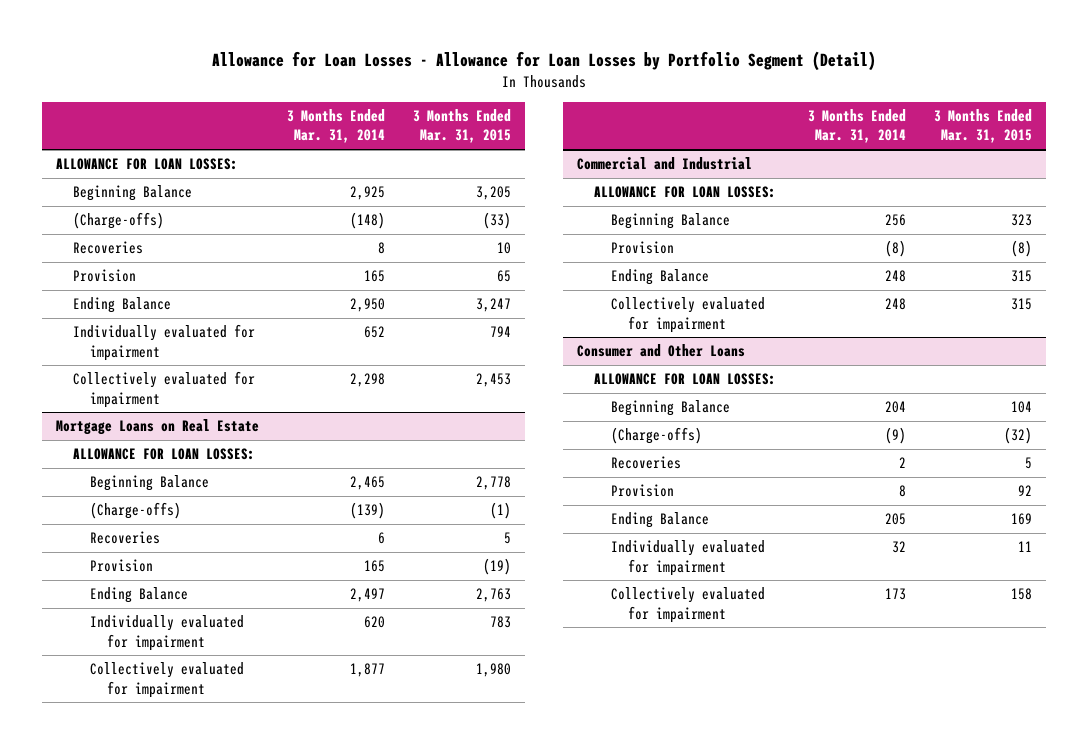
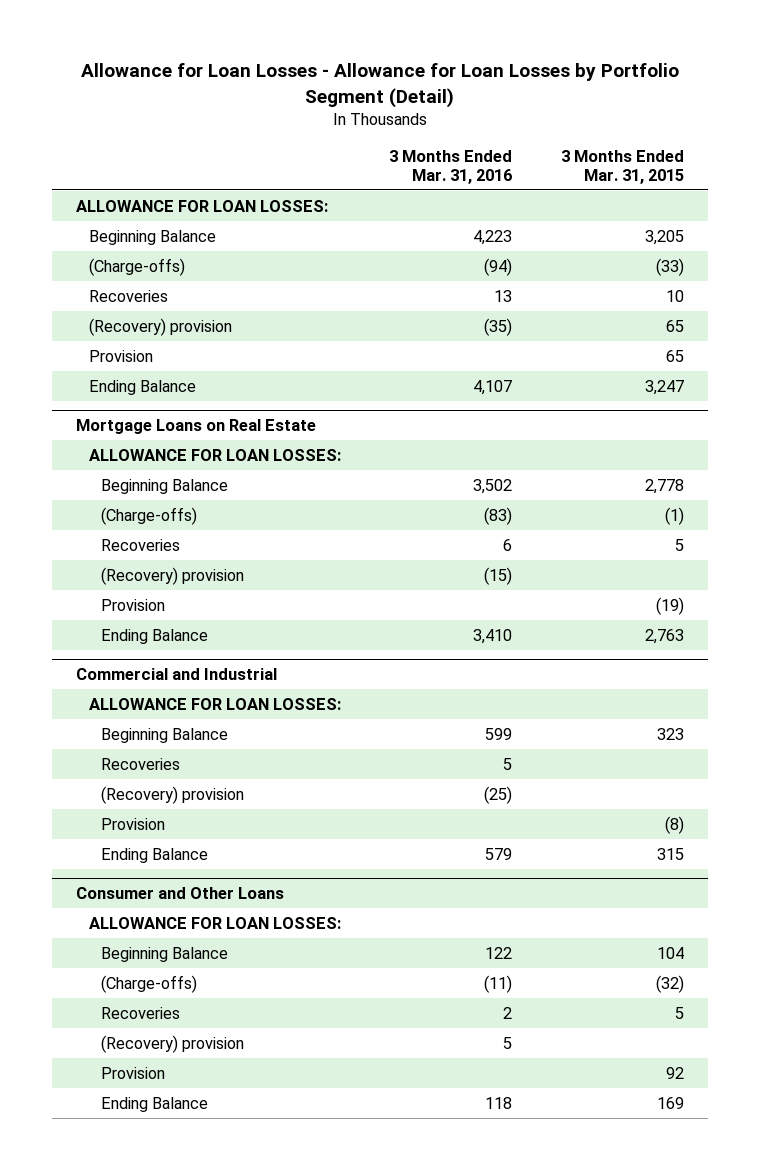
[287,109,386,144] 3 Months Ended Mar. 31, 2014 -> none
none -> [389,149,513,184] 3 Months Ended Mar. 31, 2016
none -> [88,317,232,336] (Recovery) provision
[73,324,256,361] Individually evaluated for impairment -> none
[73,371,256,408] Collectively evaluated for impairment -> none
none -> [101,566,245,585] (Recovery) provision
[90,615,245,651] Individually evaluated for impairment -> none
[90,662,245,698] Collectively evaluated for impairment -> none
none -> [101,757,181,770] Recoveries
none -> [101,785,245,804] (Recovery) provision
[611,297,766,333] Collectively evaluated for impairment -> none
none -> [101,1034,245,1053] (Recovery) provision
[611,540,766,576] Individually evaluated for impairment -> none
[611,587,766,623] Collectively evaluated for impairment -> none

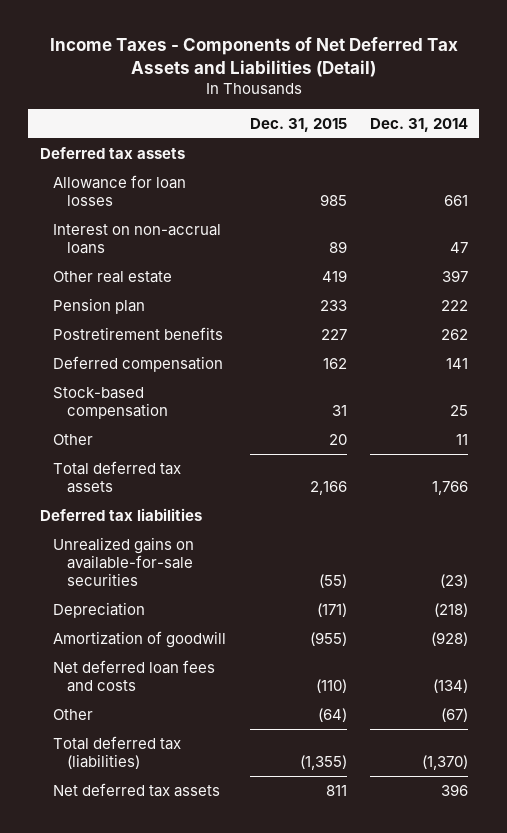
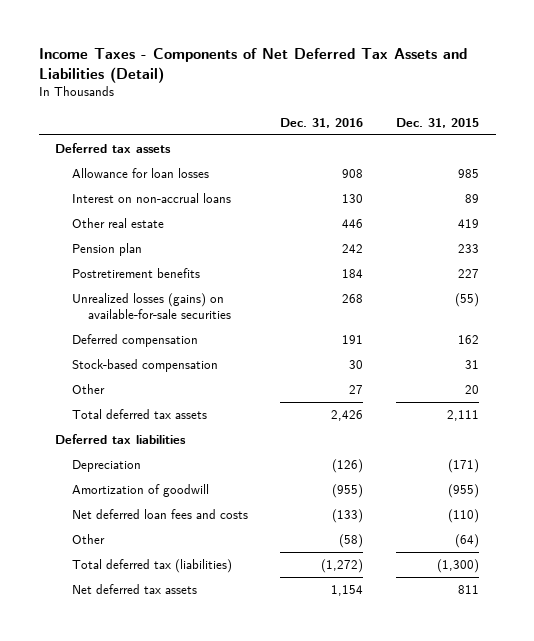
[369,117,468,132] Dec. 31, 2014 -> none
none -> [280,117,364,128] Dec. 31, 2016
none -> [71,293,232,319] Unrealized losses (gains) on available-for-sale securities
[309,481,347,496] 2,166 -> [447,410,480,422] 2,111
[53,536,195,587] Unrealized gains on available-for-sale securities -> none
[299,755,347,771] (1,355) -> [437,559,480,574] (1,300)

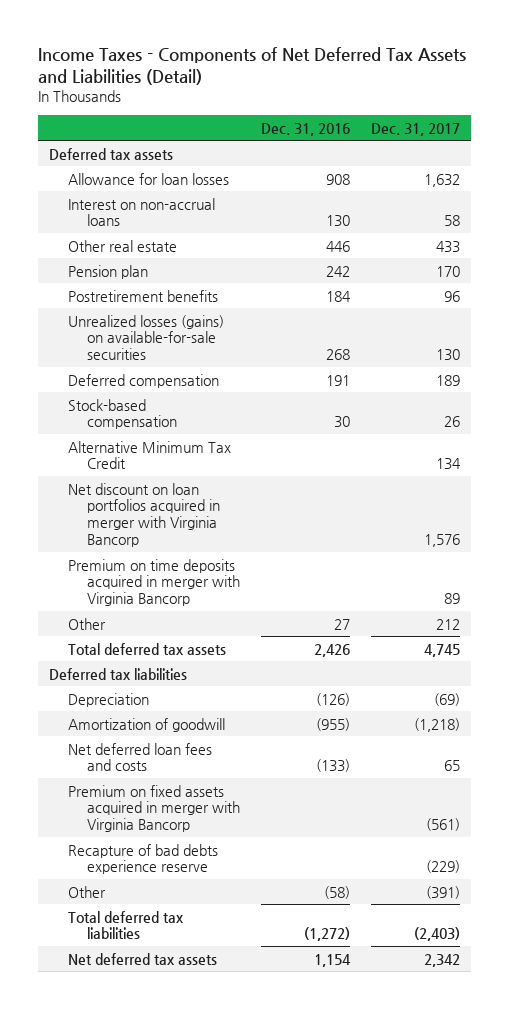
[396,117,480,128] Dec. 31, 2015 -> none
none -> [371,122,461,136] Dec. 31, 2017
none -> [67,440,231,470] Alternative Minimum Tax Credit
none -> [67,482,220,548] Net discount on loan portfolios acquired in merger with Virginia Bancorp
none -> [67,558,240,607] Premium on time deposits acquired in merger with Virginia Bancorp
none -> [67,784,240,833] Premium on fixed assets acquired in merger with Virginia Bancorp
none -> [67,843,218,875] Recapture of bad debts experience reserve
[71,559,232,574] Total deferred tax (liabilities) -> [67,910,184,940] Total deferred tax liabilities

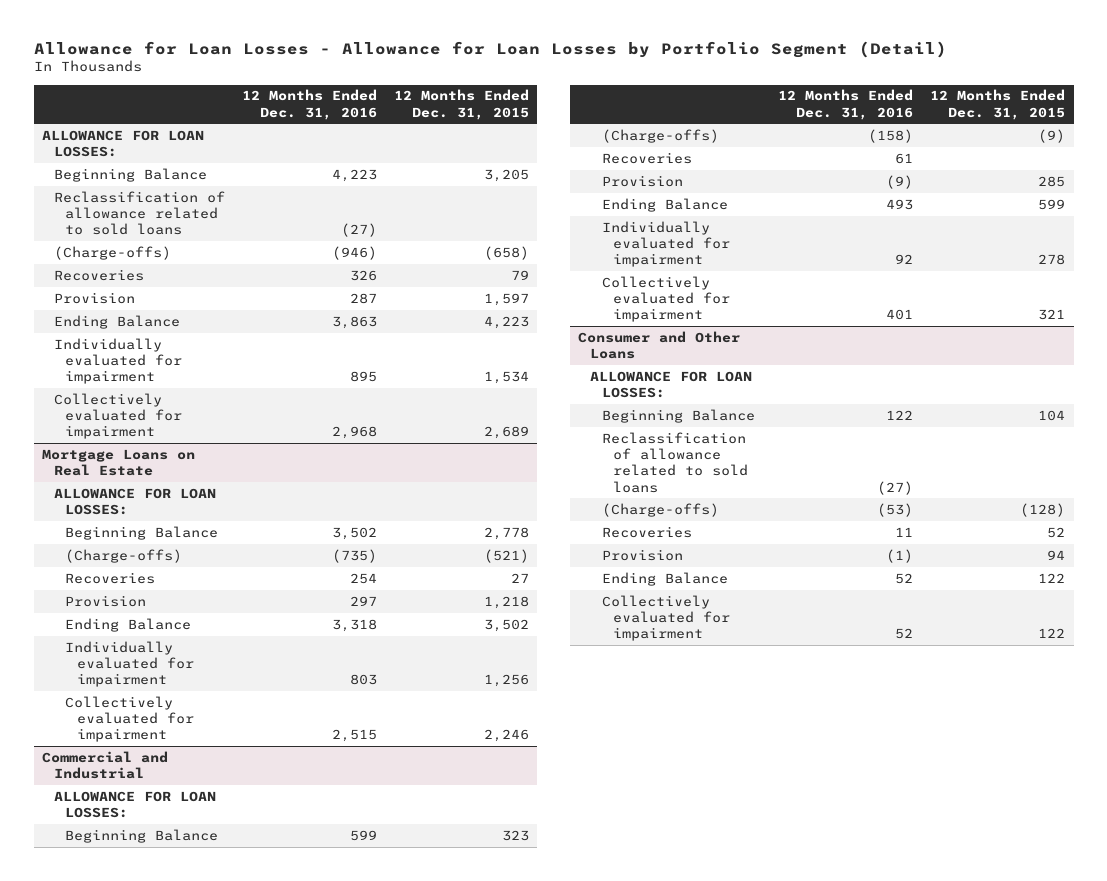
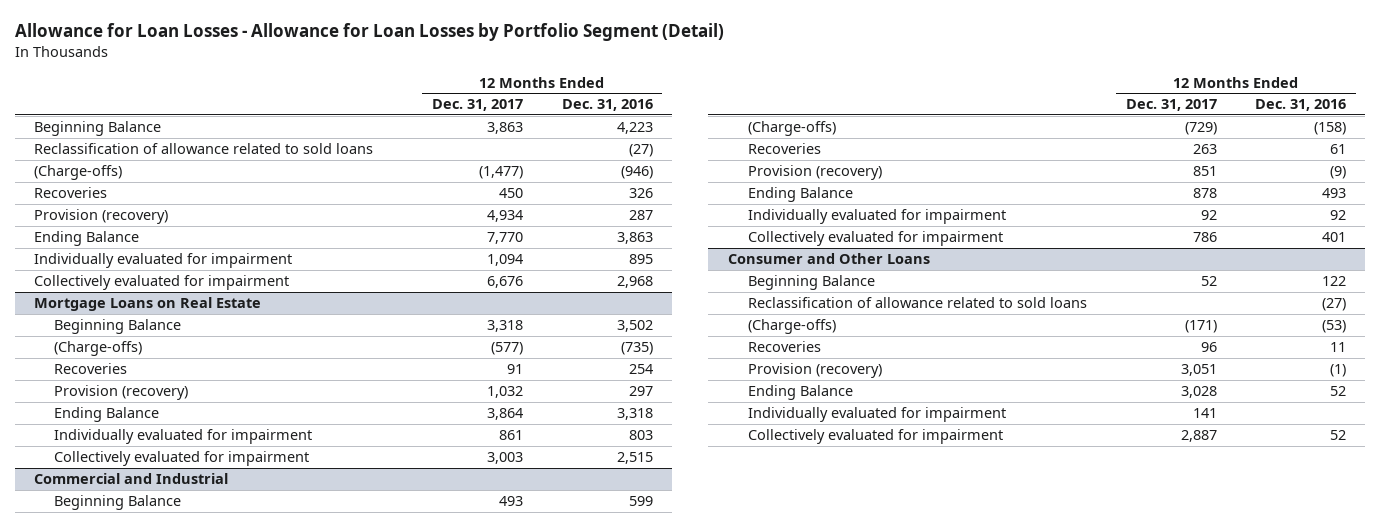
[393,89,529,120] 12 Months Ended Dec. 31, 2015 -> none
none -> [431,99,523,112] Dec. 31, 2017
[42,129,205,158] ALLOWANCE FOR LOAN LOSSES: -> none
[53,291,135,304] Provision -> [33,209,168,225] Provision (recovery)
[53,487,216,516] ALLOWANCE FOR LOAN LOSSES: -> none
[65,594,147,607] Provision -> [54,385,189,401] Provision (recovery)
[53,790,216,819] ALLOWANCE FOR LOAN LOSSES: -> none
[601,174,683,187] Provision -> [748,165,883,181] Provision (recovery)
[590,370,753,399] ALLOWANCE FOR LOAN LOSSES: -> none
[601,548,683,561] Provision -> [748,363,883,379] Provision (recovery)
none -> [748,407,1007,423] Individually evaluated for impairment

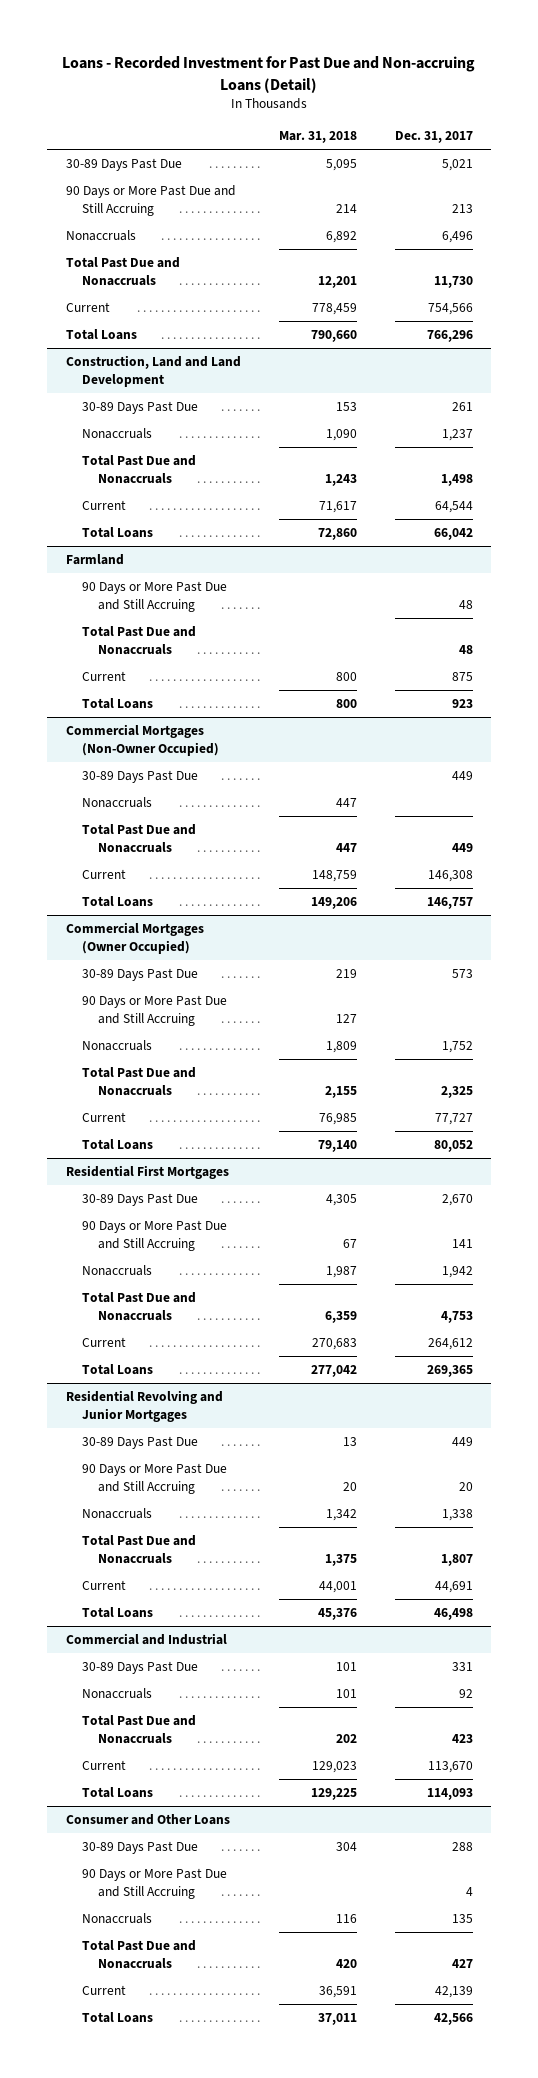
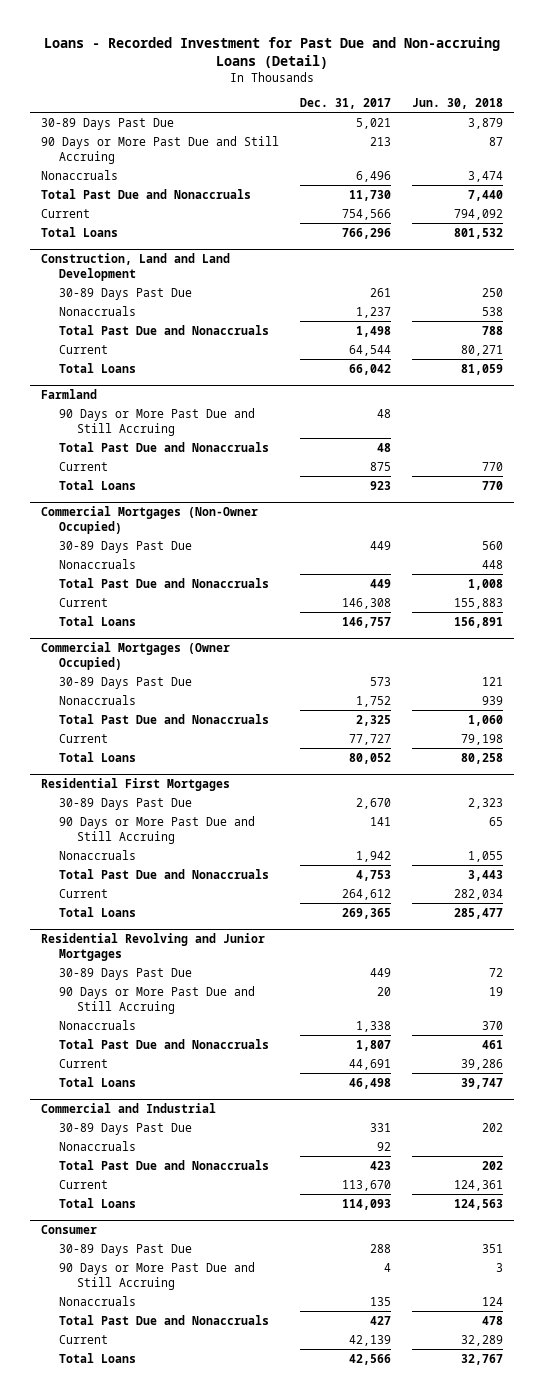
[278,130,357,143] Mar. 31, 2018 -> none
none -> [412,97,504,109] Jun. 30, 2018
[81,995,227,1026] 90 Days or More Past Due and Still Accruing -> none
[65,1814,230,1826] Consumer and Other Loans -> [40,1225,97,1235] Consumer

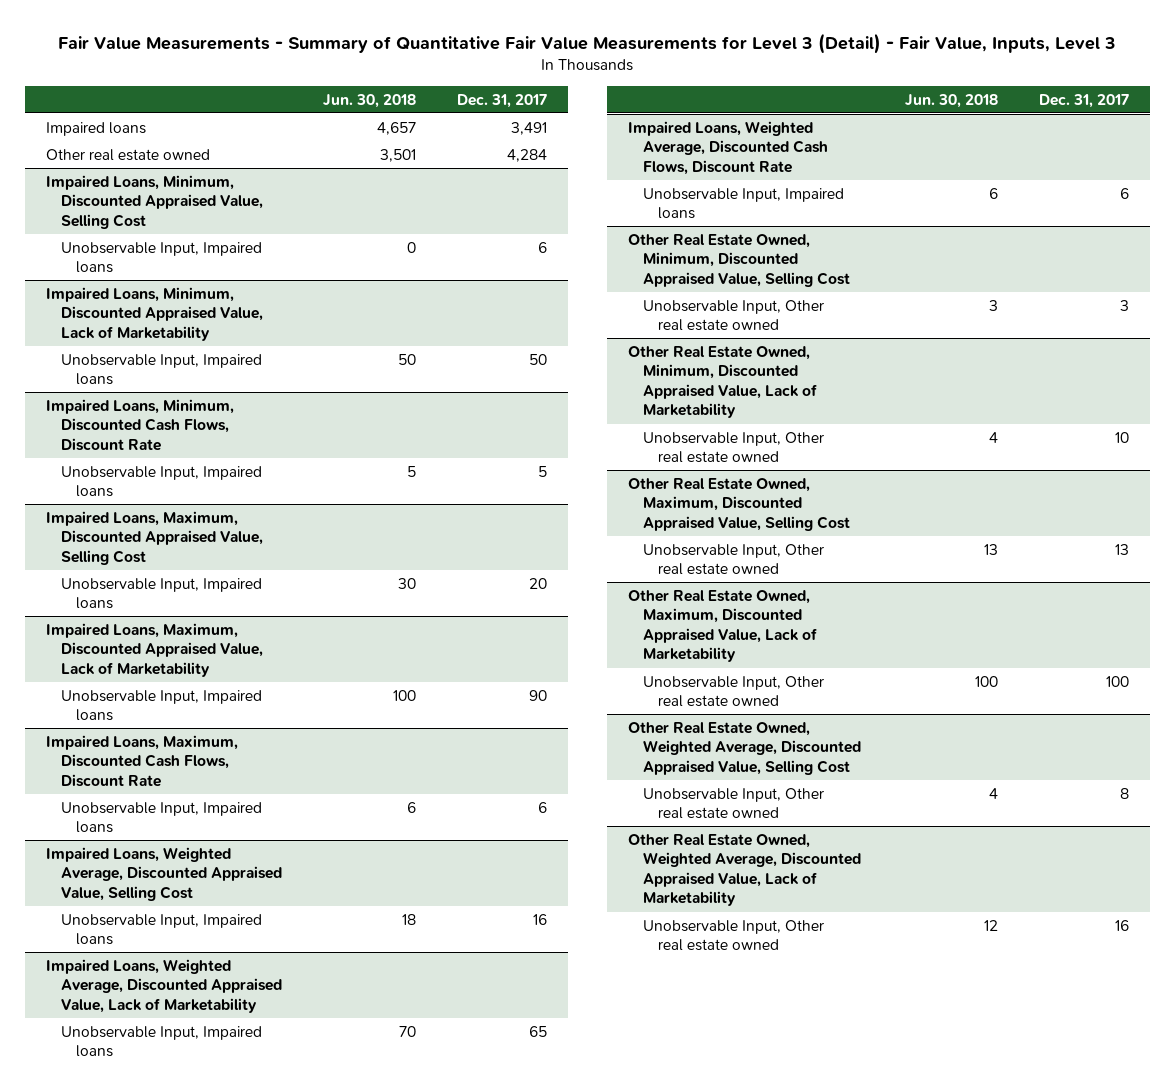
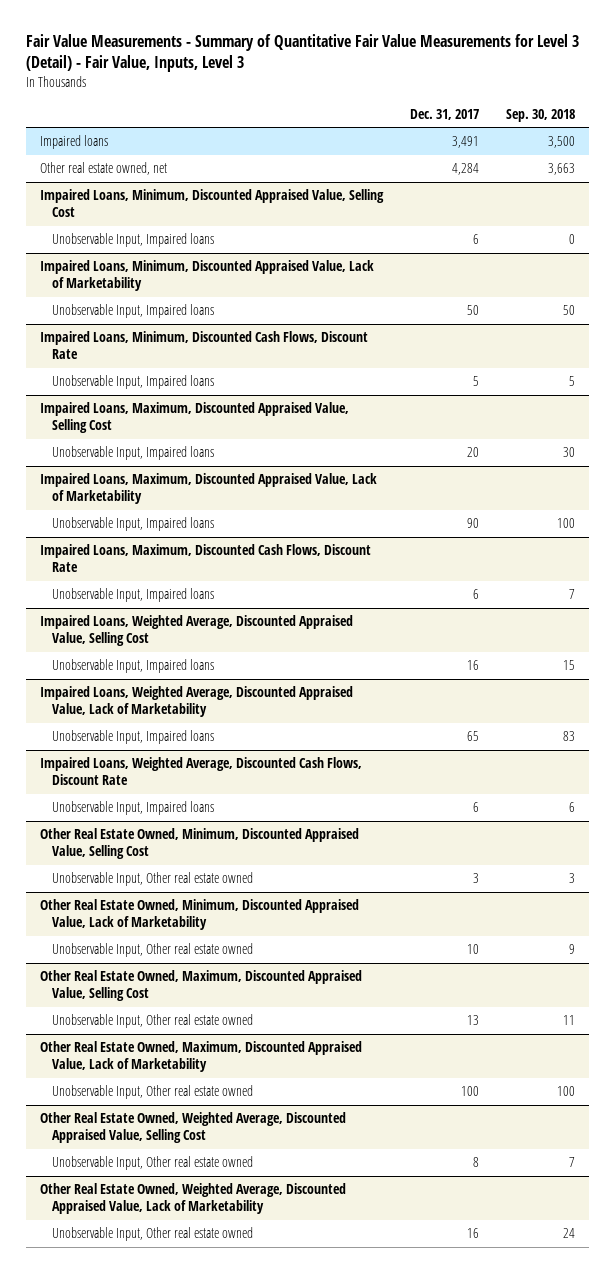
[323,93,417,108] Jun. 30, 2018 -> none
none -> [506,108,576,122] Sep. 30, 2018
[45,148,210,161] Other real estate owned -> [39,162,167,176] Other real estate owned, net

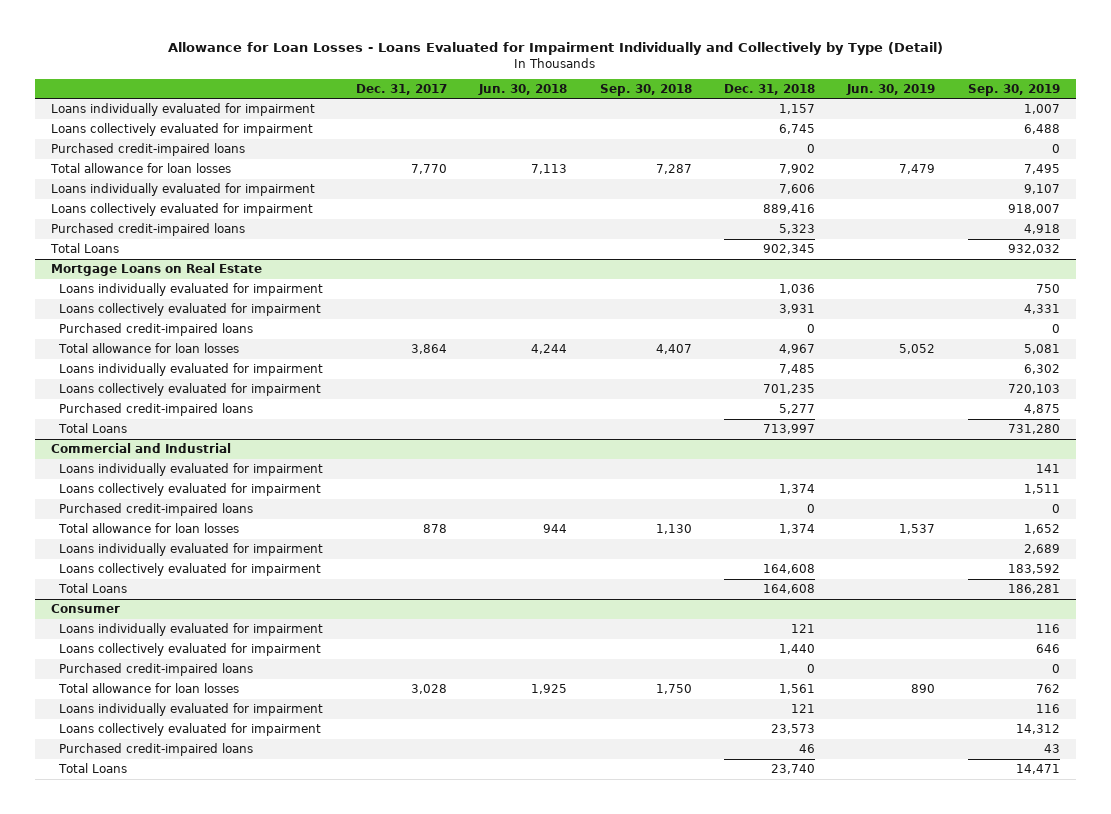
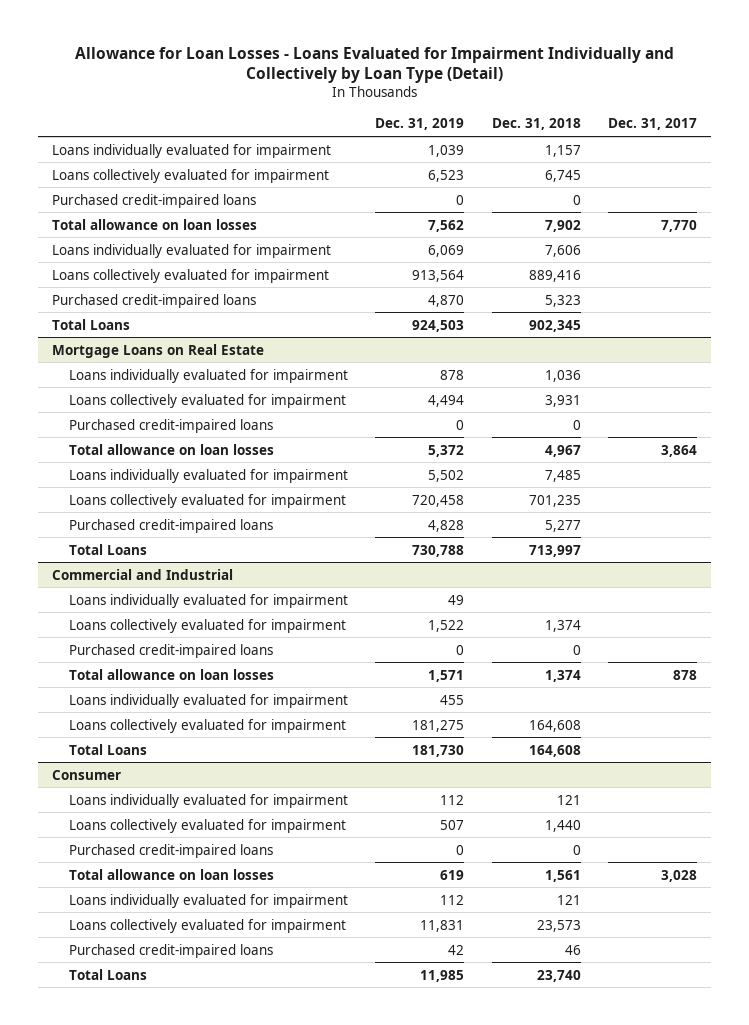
[168,42,944,56] Allowance for Loan Losses - Loans Evaluated for Impairment Individually and Collectively by Type (Detail) -> [74,46,674,84] Allowance for Loan Losses - Loans Evaluated for Impairment Individually and Collectively by Loan Type (Detail)
[478,83,568,95] Jun. 30, 2018 -> none
[599,83,692,96] Sep. 30, 2018 -> none
[846,83,936,95] Jun. 30, 2019 -> none
[967,83,1060,96] Sep. 30, 2019 -> none
none -> [375,118,465,131] Dec. 31, 2019
[49,162,231,173] Total allowance for loan losses -> [51,218,257,230] Total allowance on loan losses
[58,342,240,353] Total allowance for loan losses -> [68,443,274,455] Total allowance on loan losses
[58,522,240,533] Total allowance for loan losses -> [68,668,274,680] Total allowance on loan losses
[58,682,240,693] Total allowance for loan losses -> [68,868,274,880] Total allowance on loan losses

